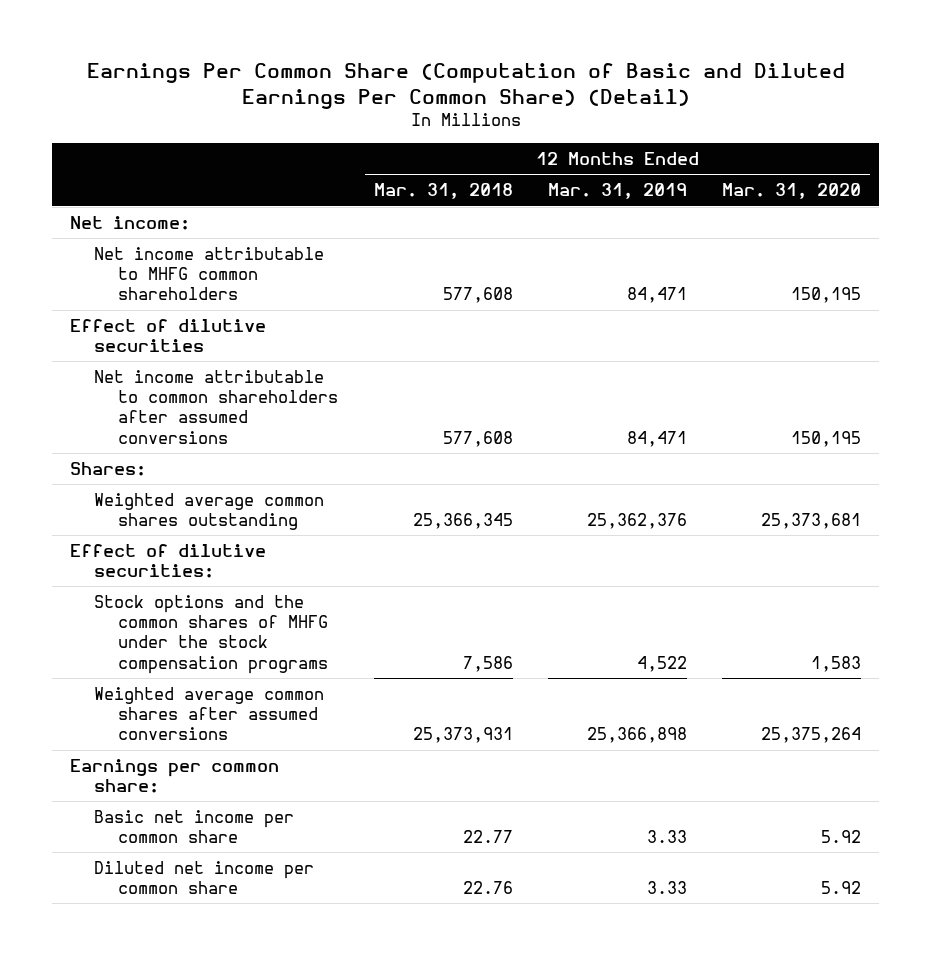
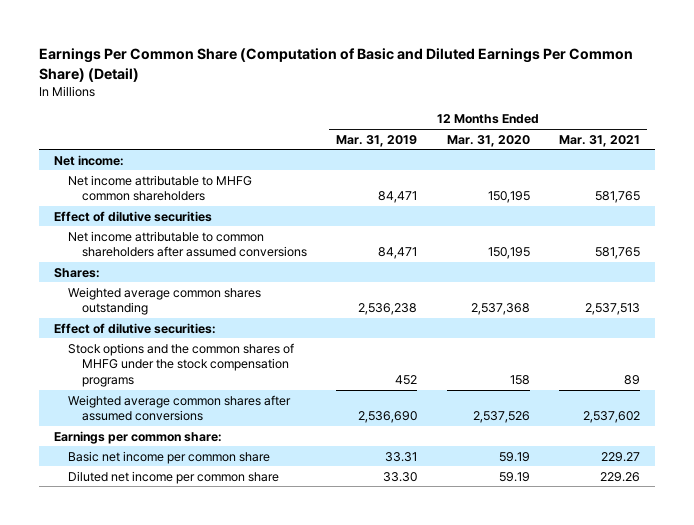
[373,183,513,200] Mar. 31, 2018 -> none
none -> [558,134,640,147] Mar. 31, 2021
[587,513,688,530] 25,362,376 -> [358,303,418,316] 2,536,238
[761,513,862,530] 25,373,681 -> [470,303,530,316] 2,537,368
[637,655,688,672] 4,522 -> [395,375,418,386] 452
[811,655,862,672] 1,583 -> [509,375,530,386] 158
[587,727,688,744] 25,366,898 -> [358,411,418,424] 2,536,690
[761,727,862,744] 25,375,264 -> [472,411,530,424] 2,537,526
[647,830,688,844] 3.33 -> [385,451,418,462] 33.31
[821,830,862,844] 5.92 -> [498,451,530,462] 59.19
[647,881,688,895] 3.33 -> [383,471,418,482] 33.30
[821,881,862,895] 5.92 -> [498,471,530,482] 59.19

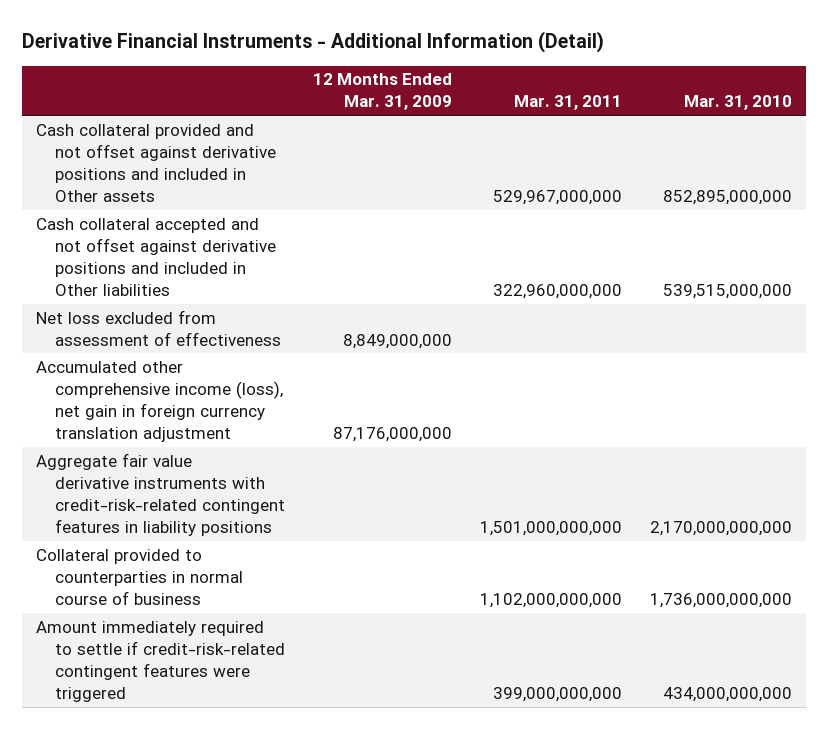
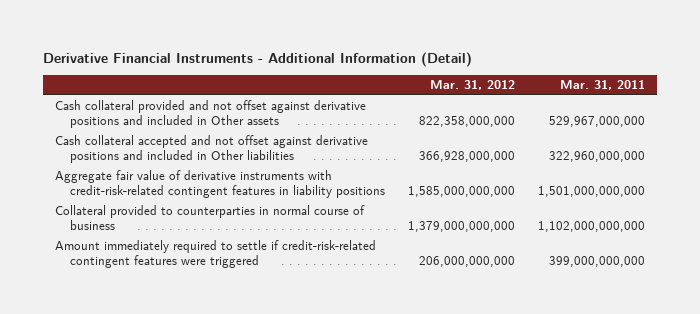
[312,73,452,111] 12 Months Ended Mar. 31, 2009 -> none
[684,95,793,111] Mar. 31, 2010 -> none
none -> [430,80,516,91] Mar. 31, 2012
[36,309,281,346] Net loss excluded from assessment of effectiveness -> none
[36,360,283,442] Accumulated other comprehensive income (loss), net gain in foreign currency translation adjustment -> none
[36,452,285,536] Aggregate fair value derivative instruments with credit-risk-related contingent features in liability positions -> [54,170,386,199] Aggregate fair value of derivative instruments with credit-risk-related contingent features in liability positions

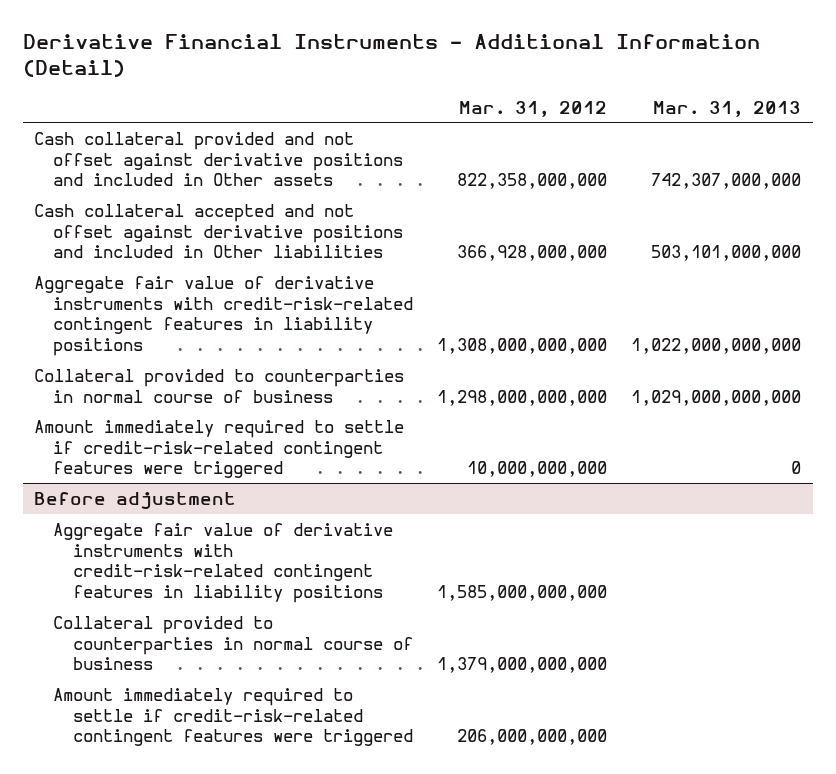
[560,80,646,91] Mar. 31, 2011 -> none
none -> [653,100,802,117] Mar. 31, 2013
none -> [34,275,414,357] Aggregate fair value of derivative instruments with credit-risk-related contingent features in liability positions
none -> [34,368,405,403] Collateral provided to counterparties in normal course of business
none -> [34,419,405,479] Amount immediately required to settle if credit-risk-related contingent features were triggered
none -> [34,491,237,510] Before adjustment

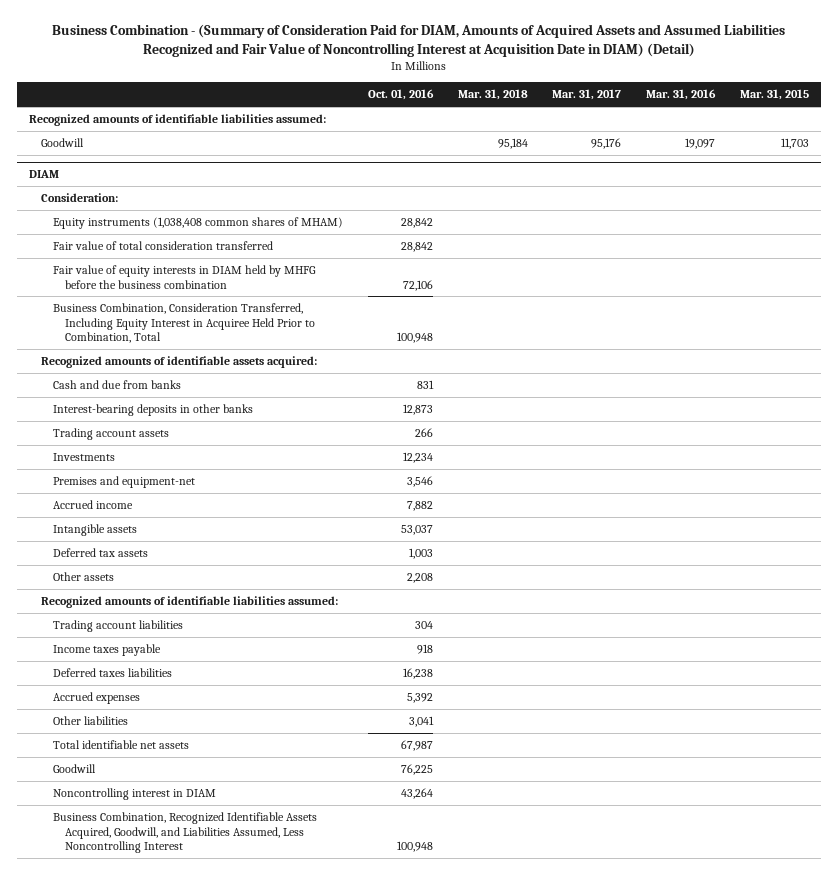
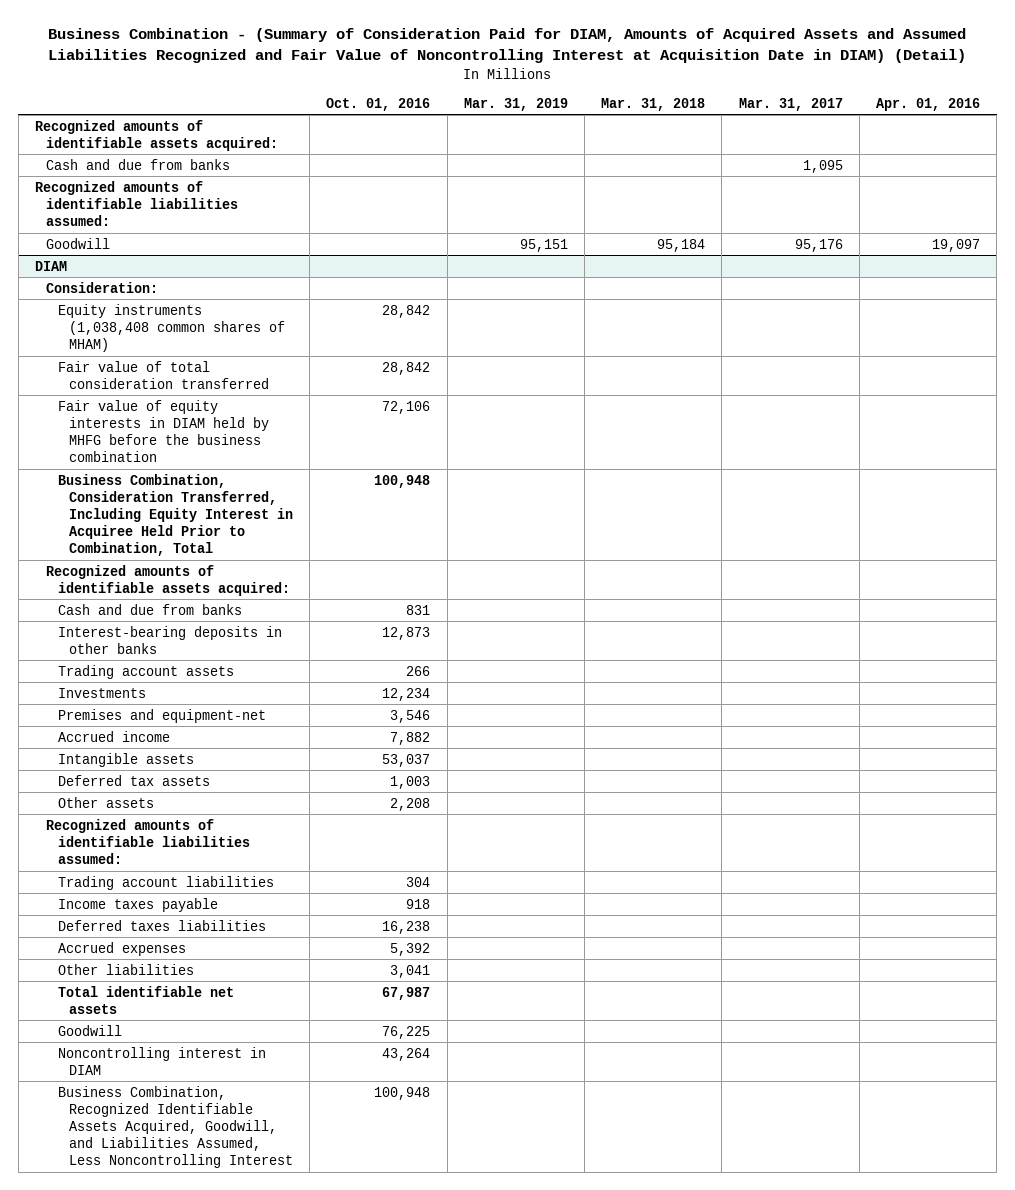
[646,89,717,101] Mar. 31, 2016 -> none
[739,89,809,101] Mar. 31, 2015 -> none
none -> [463,97,568,111] Mar. 31, 2019
none -> [875,97,980,111] Apr. 01, 2016
none -> [35,119,279,151] Recognized amounts of identifiable assets acquired:
none -> [46,158,231,170] Cash and due from banks

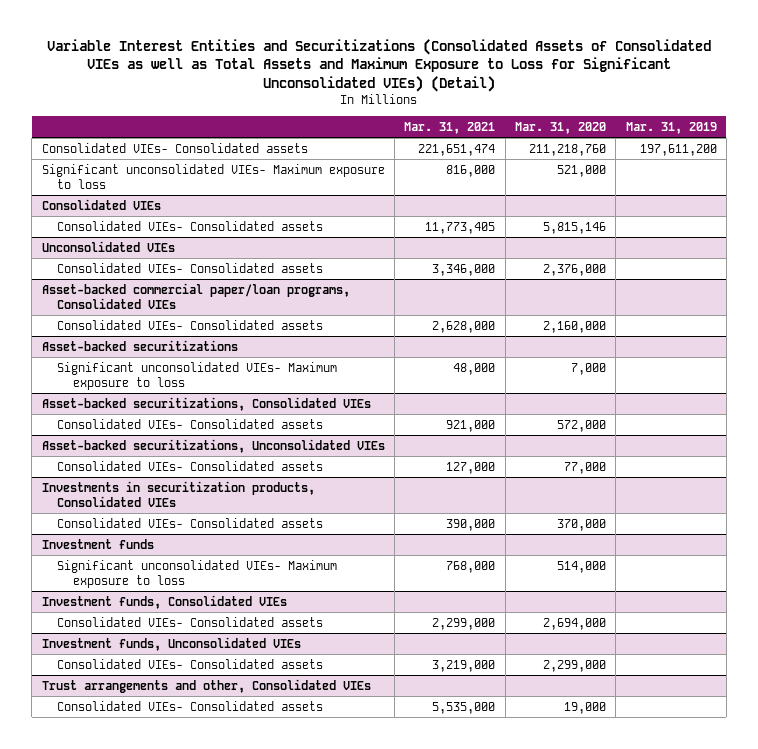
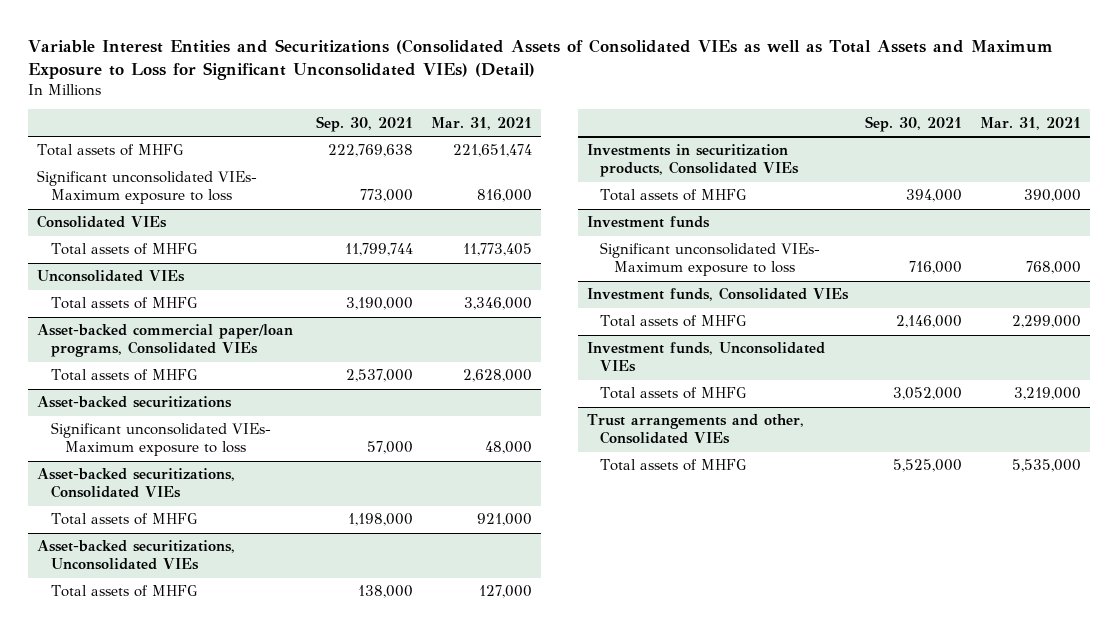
[514,122,606,135] Mar. 31, 2020 -> none
[625,122,717,135] Mar. 31, 2019 -> none
none -> [316,115,414,132] Sep. 30, 2021
[41,142,308,153] Consolidated VIEs- Consolidated assets -> [37,144,184,157] Total assets of MHFG
[57,220,324,231] Consolidated VIEs- Consolidated assets -> [51,243,198,256] Total assets of MHFG
[57,262,324,273] Consolidated VIEs- Consolidated assets -> [51,297,198,310] Total assets of MHFG
[57,319,324,330] Consolidated VIEs- Consolidated assets -> [51,369,198,382] Total assets of MHFG
[57,418,324,429] Consolidated VIEs- Consolidated assets -> [51,513,198,526] Total assets of MHFG
[57,460,324,471] Consolidated VIEs- Consolidated assets -> [51,585,198,598] Total assets of MHFG
[57,517,324,528] Consolidated VIEs- Consolidated assets -> [600,189,747,202] Total assets of MHFG
[57,616,324,627] Consolidated VIEs- Consolidated assets -> [600,315,747,328] Total assets of MHFG
[57,658,324,669] Consolidated VIEs- Consolidated assets -> [600,387,747,400] Total assets of MHFG
[57,700,324,711] Consolidated VIEs- Consolidated assets -> [600,459,747,472] Total assets of MHFG

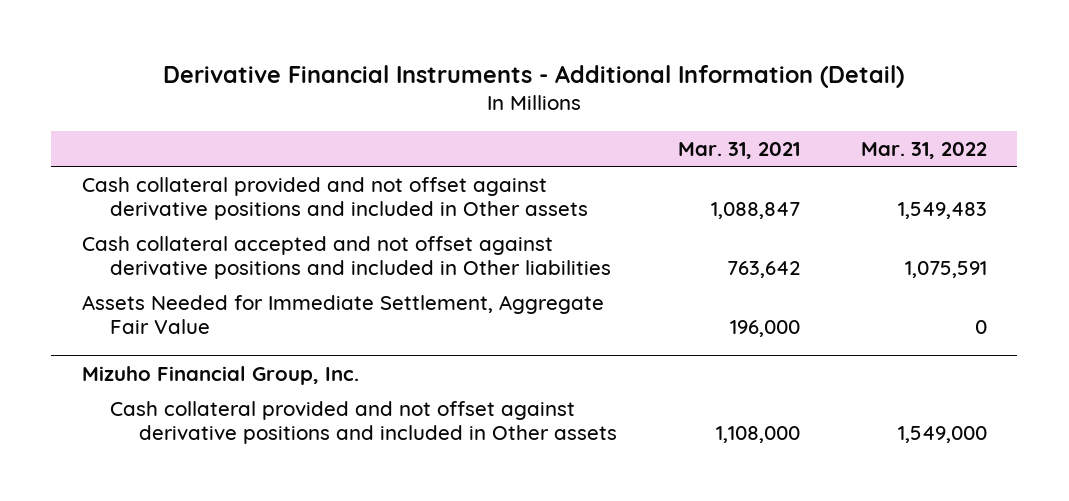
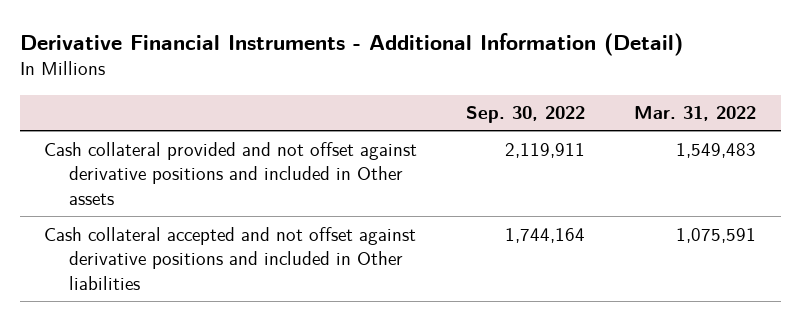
[677,141,800,159] Mar. 31, 2021 -> none
none -> [466,106,586,124] Sep. 30, 2022
[81,294,604,334] Assets Needed for Immediate Settlement, Aggregate Fair Value -> none
[81,365,359,385] Mizuho Financial Group, Inc. -> none
[110,400,617,444] Cash collateral provided and not offset against derivative positions and included in Other assets -> none

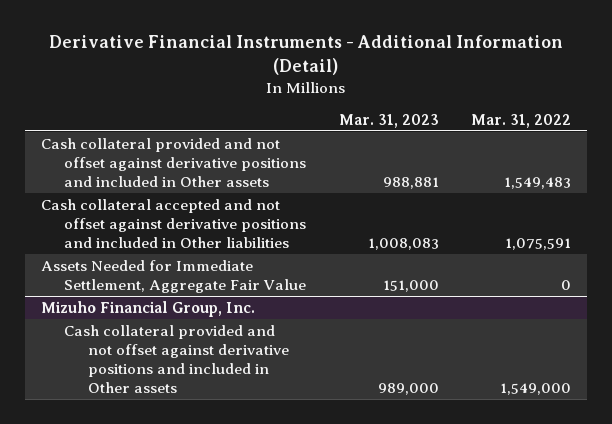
[466,106,586,124] Sep. 30, 2022 -> none
none -> [338,113,439,128] Mar. 31, 2023
none -> [40,259,307,293] Assets Needed for Immediate Settlement, Aggregate Fair Value
none -> [40,300,255,317] Mizuho Financial Group, Inc.
none -> [64,324,289,394] Cash collateral provided and not offset against derivative positions and included in Other assets

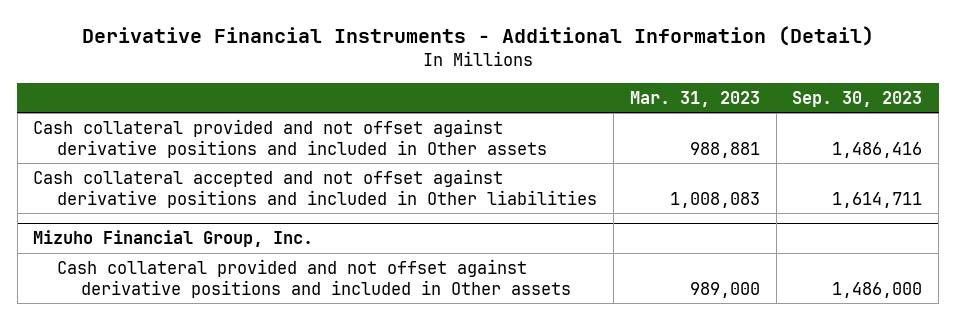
[471,113,572,128] Mar. 31, 2022 -> none
none -> [792,90,923,107] Sep. 30, 2023
[40,259,307,293] Assets Needed for Immediate Settlement, Aggregate Fair Value -> none

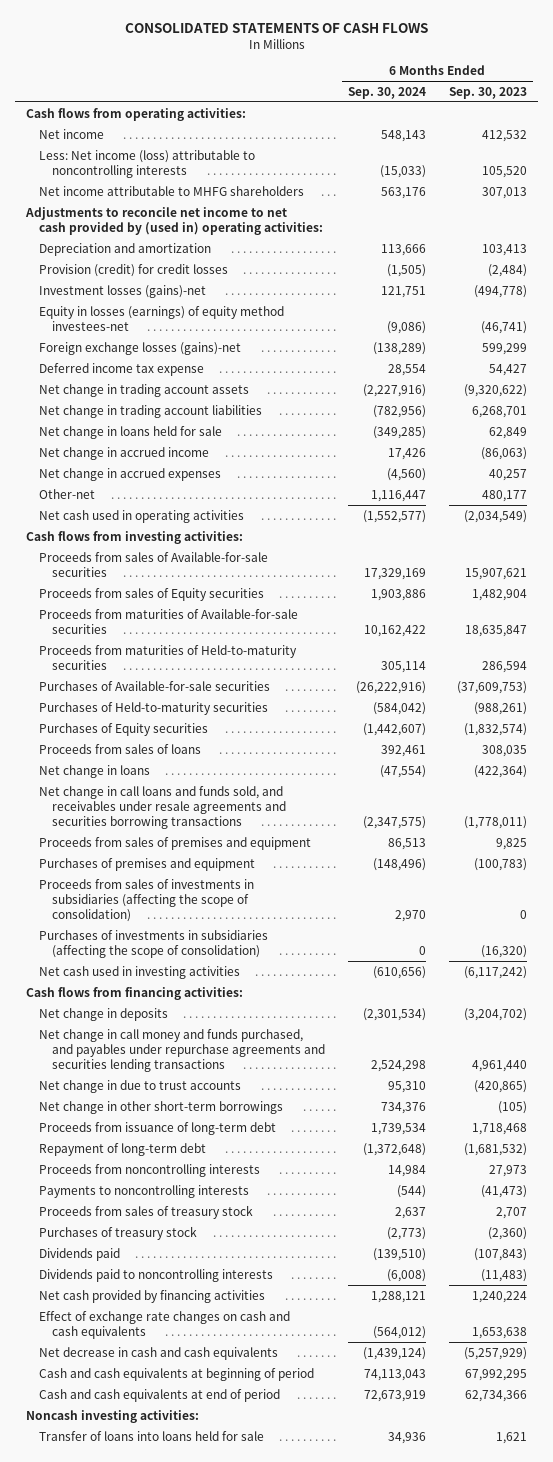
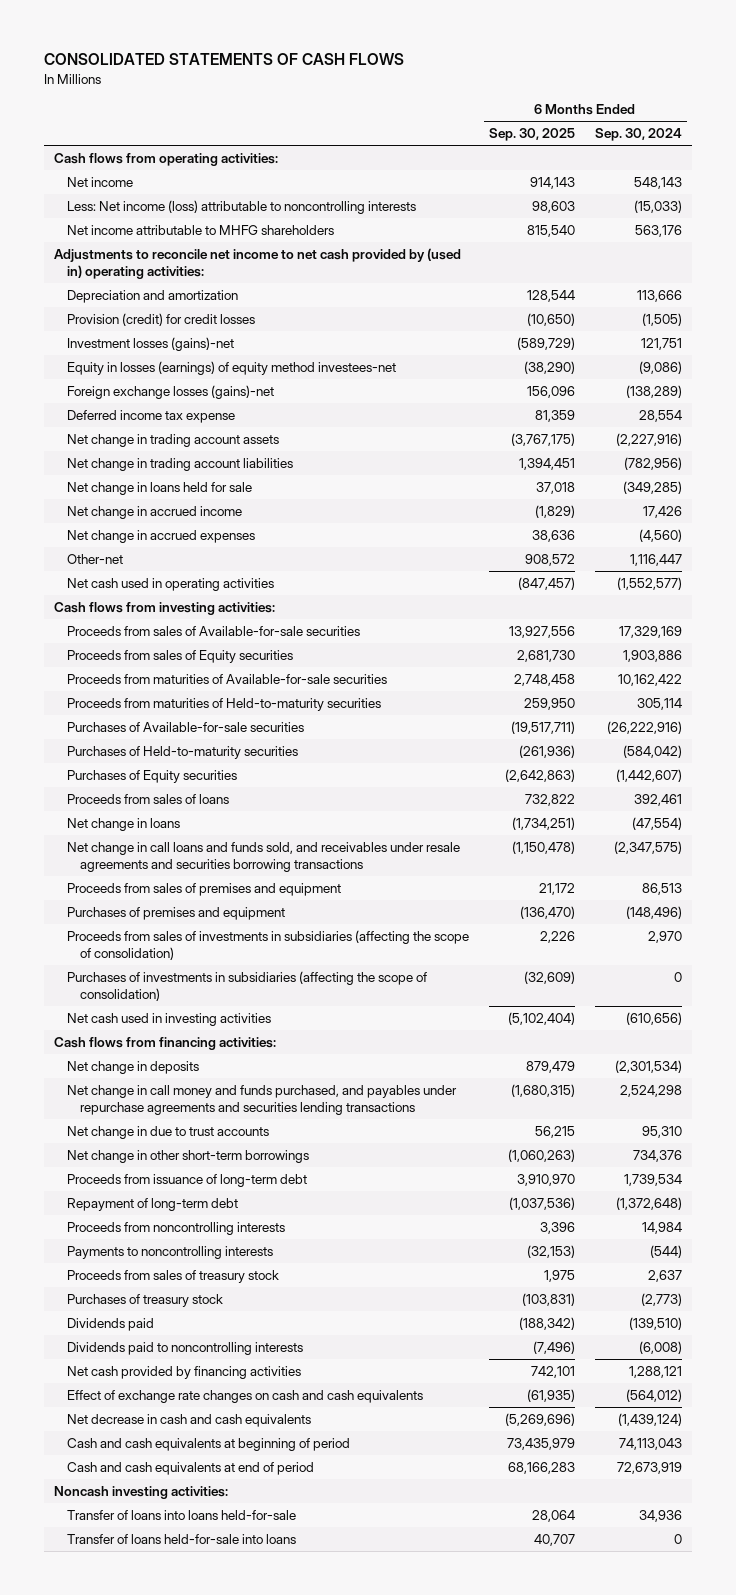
[448,86,527,99] Sep. 30, 2023 -> none
none -> [488,128,575,142] Sep. 30, 2025
[39,1430,265,1441] Transfer of loans into loans held for sale -> [67,1509,297,1520] Transfer of loans into loans held-for-sale
none -> [67,1533,297,1544] Transfer of loans held-for-sale into loans

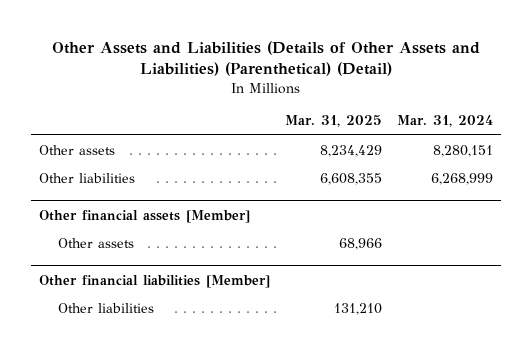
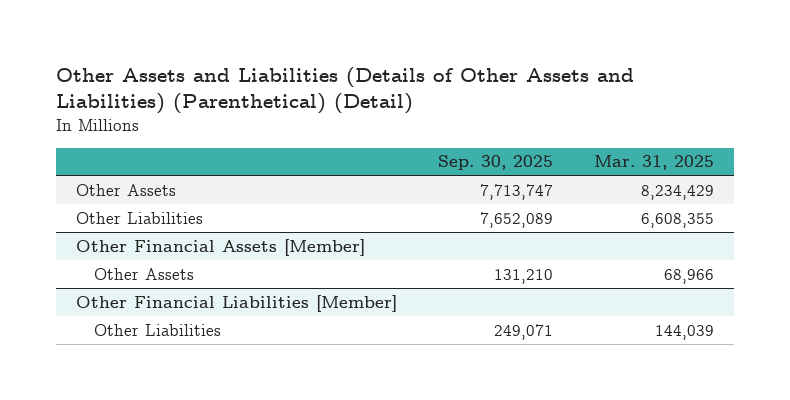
[397,115,494,128] Mar. 31, 2024 -> none
none -> [437,155,553,171] Sep. 30, 2025
[38,144,115,155] Other assets -> [76,183,177,196] Other Assets
[38,172,135,183] Other liabilities -> [76,211,204,224] Other Liabilities
[38,209,250,223] Other financial assets [Member] -> [76,238,366,256] Other Financial Assets [Member]
[57,237,134,248] Other assets -> [93,267,194,280] Other Assets
[38,274,270,288] Other financial liabilities [Member] -> [76,294,398,312] Other Financial Liabilities [Member]
[57,302,154,313] Other liabilities -> [93,323,221,336] Other Liabilities
[334,302,383,315] 131,210 -> [654,324,714,340] 144,039

